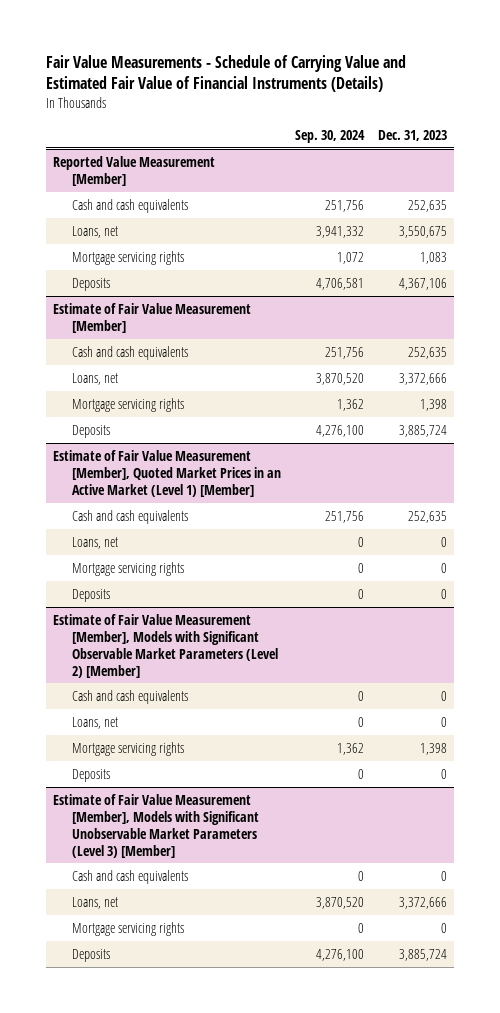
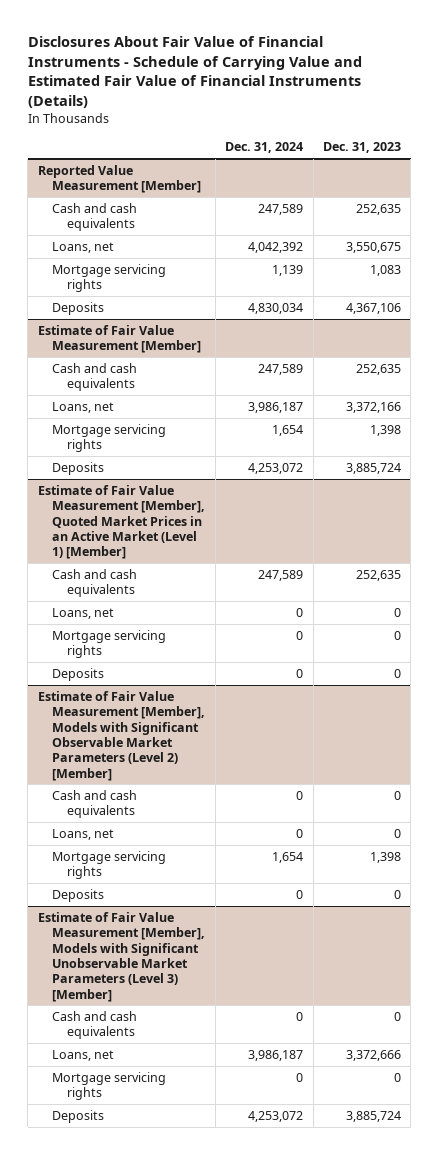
[45,54,406,93] Fair Value Measurements - Schedule of Carrying Value and Estimated Fair Value of Financial Instruments (Details) -> [27,36,362,108] Disclosures About Fair Value of Financial Instruments - Schedule of Carrying Value and Estimated Fair Value of Financial Instruments (Details)
[295,129,366,143] Sep. 30, 2024 -> none
none -> [225,142,304,154] Dec. 31, 2024
[399,372,448,385] 3,372,666 -> [345,401,401,413] 3,372,166

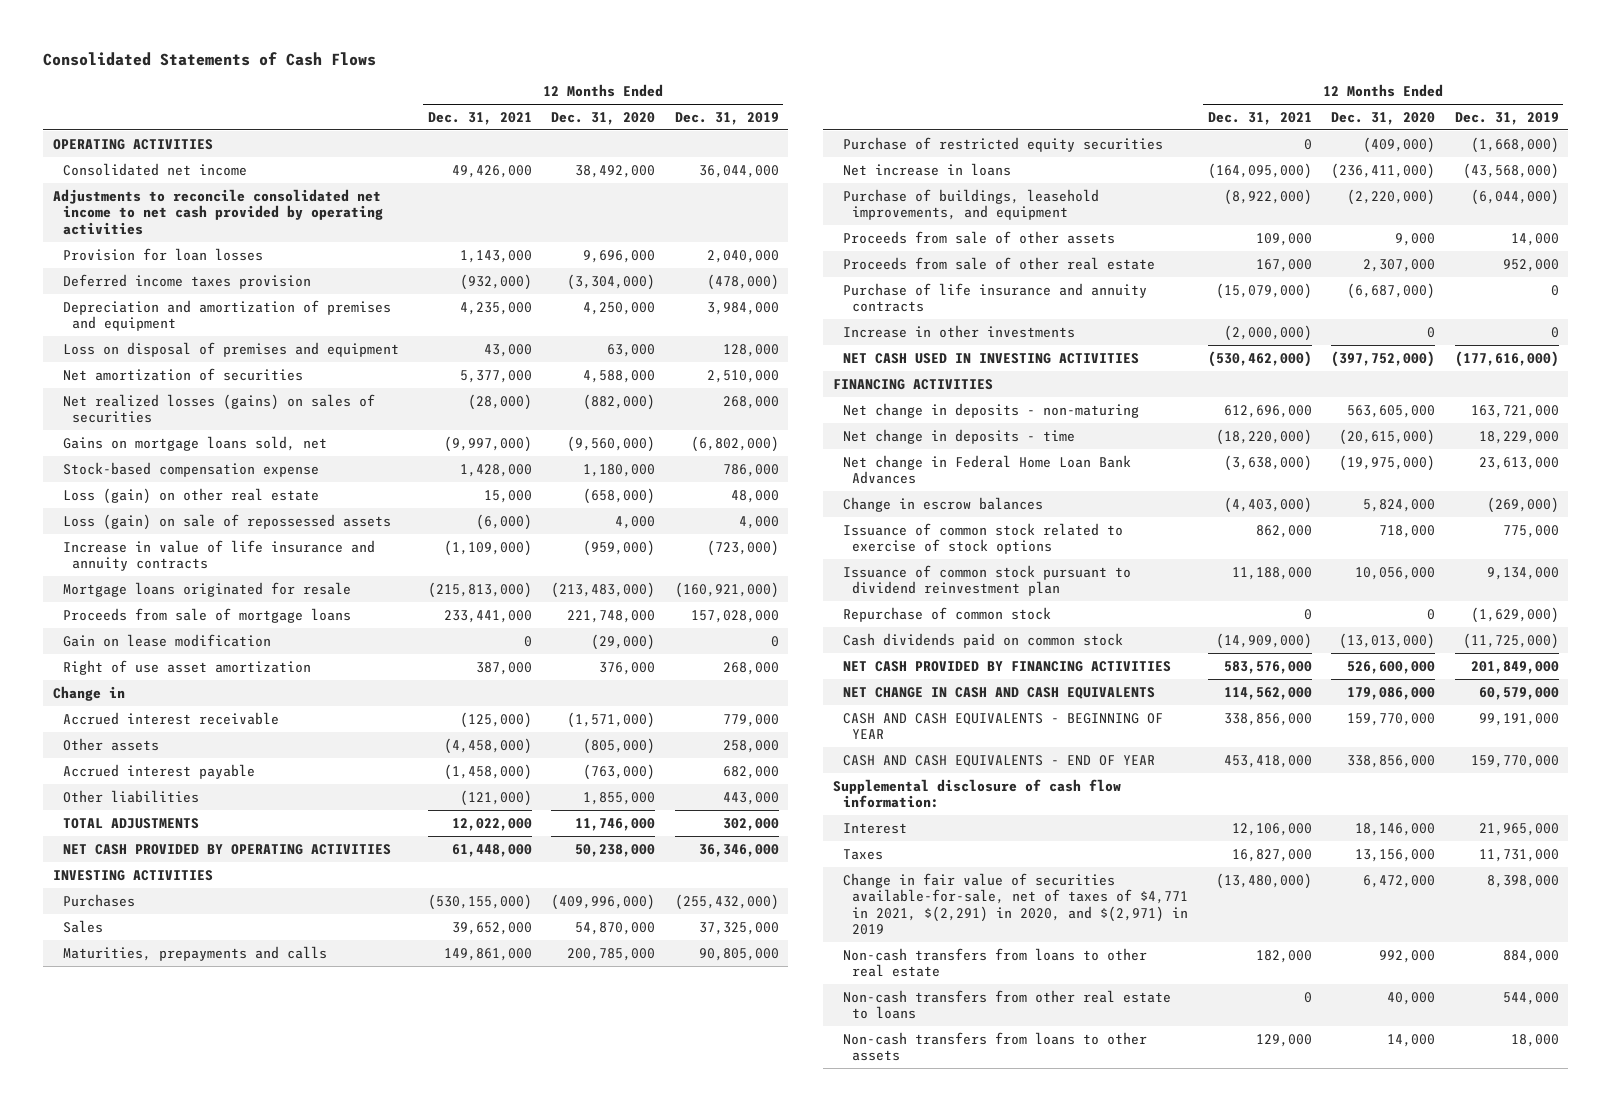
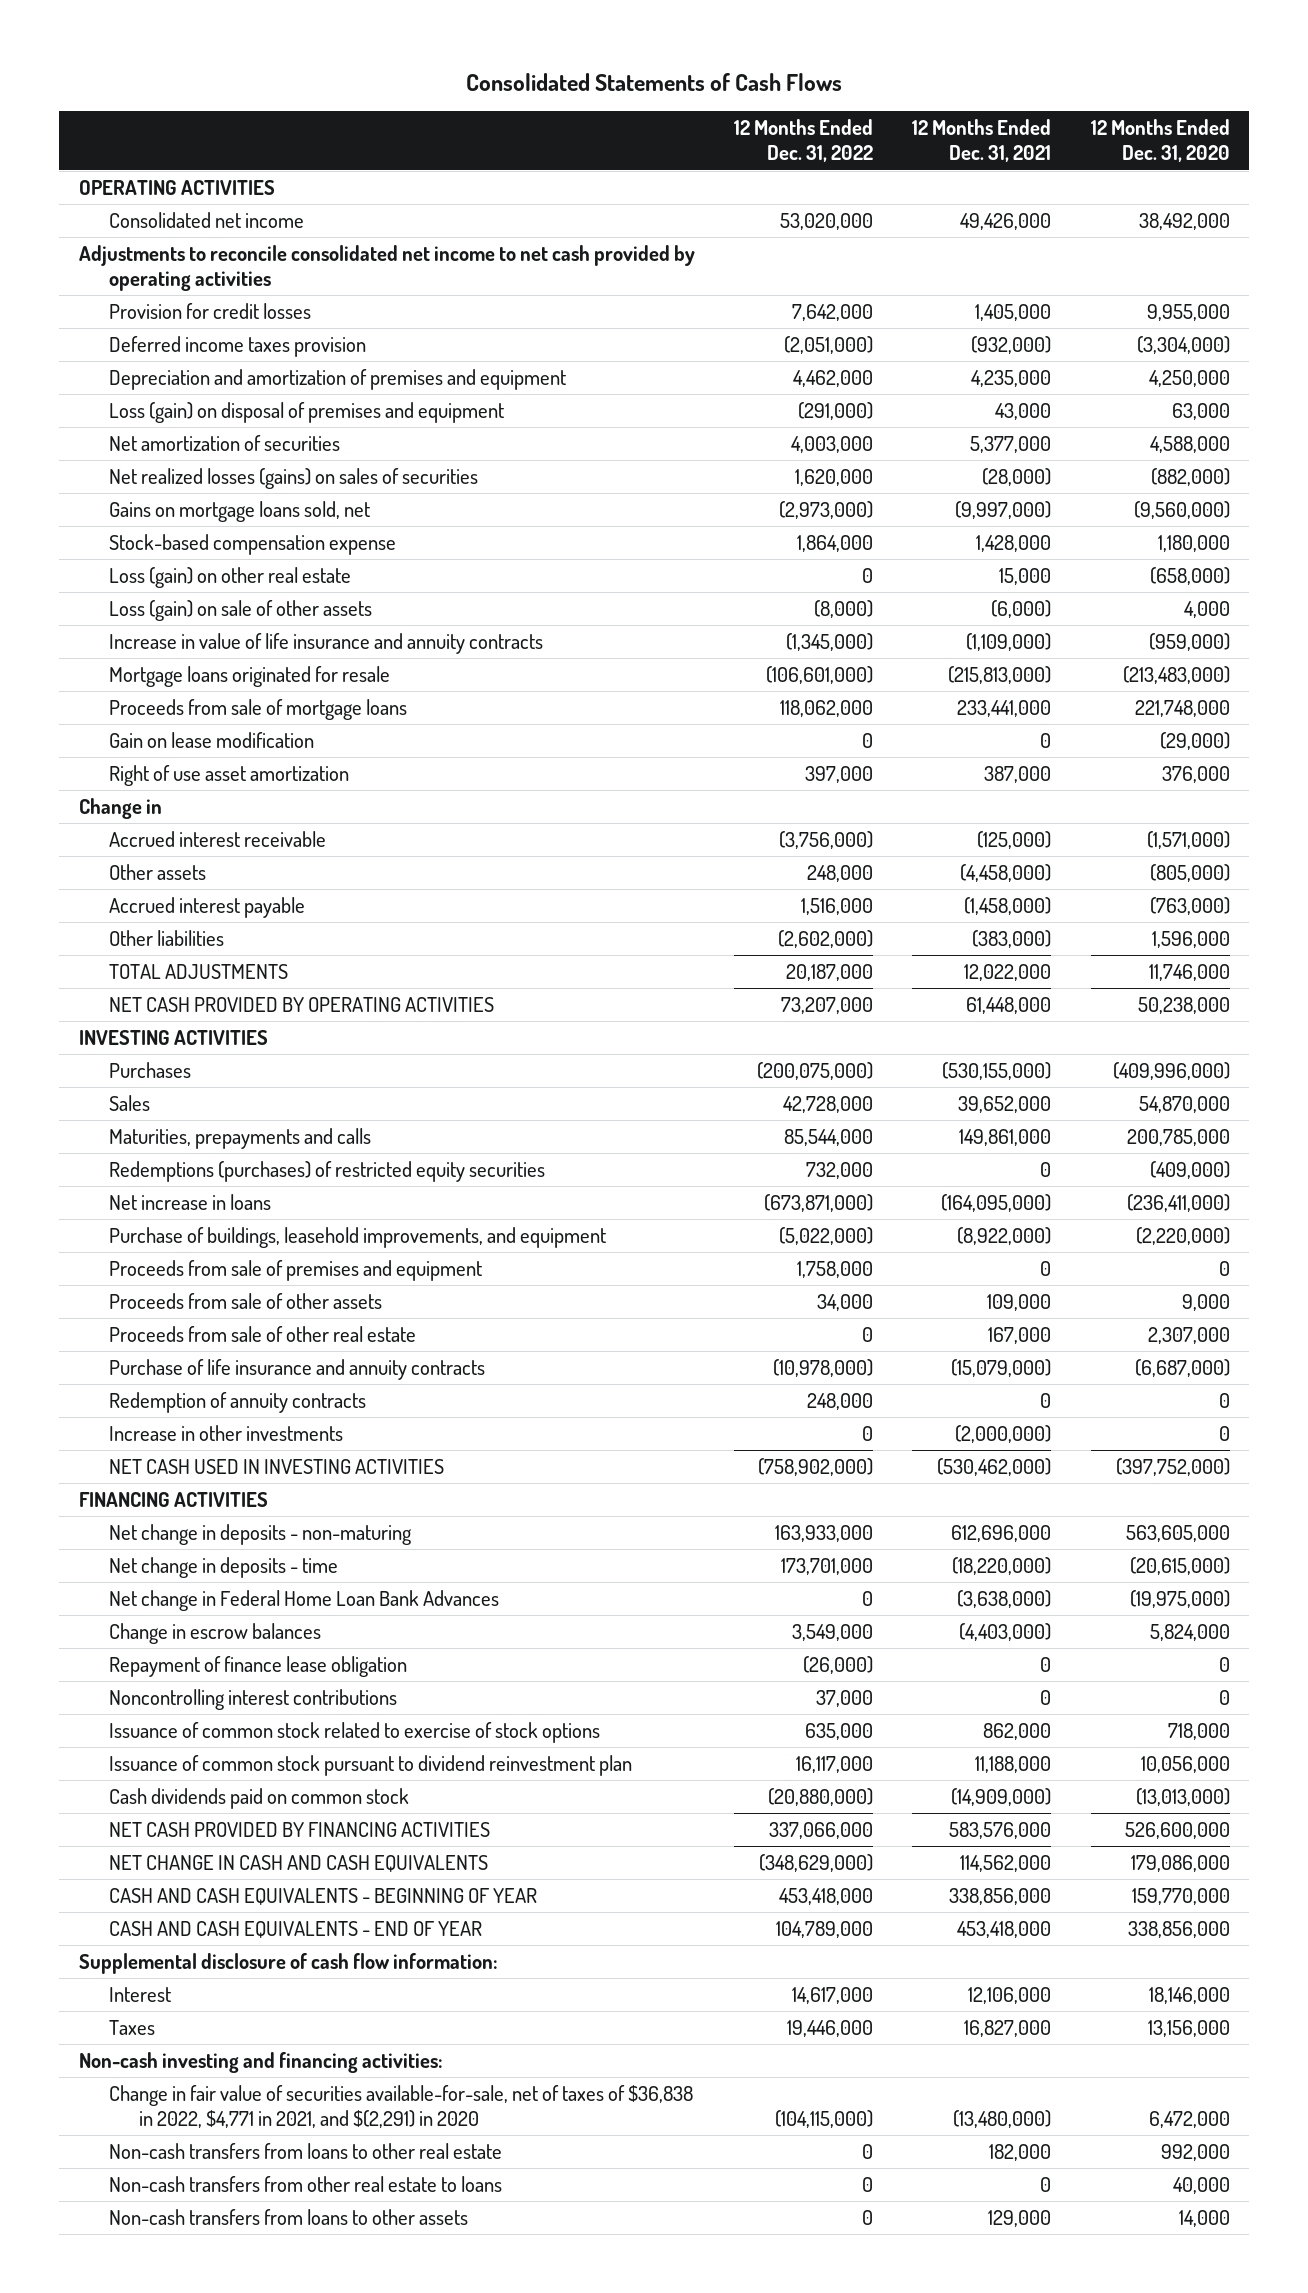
[674,111,779,125] Dec. 31, 2019 -> none
none -> [733,119,873,163] 12 Months Ended Dec. 31, 2022
[62,247,263,261] Provision for loan losses -> [108,303,311,320] Provision for credit losses
[459,249,532,263] 1,143,000 -> [975,304,1052,322] 1,405,000
[583,249,656,263] 9,696,000 -> [1146,304,1230,322] 9,955,000
[62,341,399,357] Loss on disposal of premises and equipment -> [108,402,504,424] Loss (gain) on disposal of premises and equipment
[62,513,391,530] Loss (gain) on sale of repossessed assets -> [108,600,372,622] Loss (gain) on sale of other assets
[459,789,532,806] (121,000) -> [972,930,1052,949] (383,000)
[583,791,656,805] 1,855,000 -> [1151,931,1230,949] 1,596,000
[842,136,1163,152] Purchase of restricted equity securities -> [108,1161,545,1183] Redemptions (purchases) of restricted equity securities
none -> [108,1260,482,1282] Proceeds from sale of premises and equipment
none -> [108,1392,366,1414] Redemption of annuity contracts
none -> [108,1656,407,1678] Repayment of finance lease obligation
none -> [108,1689,397,1711] Noncontrolling interest contributions
[842,606,1051,622] Repurchase of common stock -> none
none -> [78,2052,443,2074] Non-cash investing and financing activities:
[842,872,1189,936] Change in fair value of securities available-for-sale, net of taxes of $4,771 in 2021, $(2,291) in 2020, and $(2,971) in 2019 -> [108,2085,693,2129] Change in fair value of securities available-for-sale, net of taxes of $36,838 in 2022, $4,771 in 2021, and $(2,291) in 2020

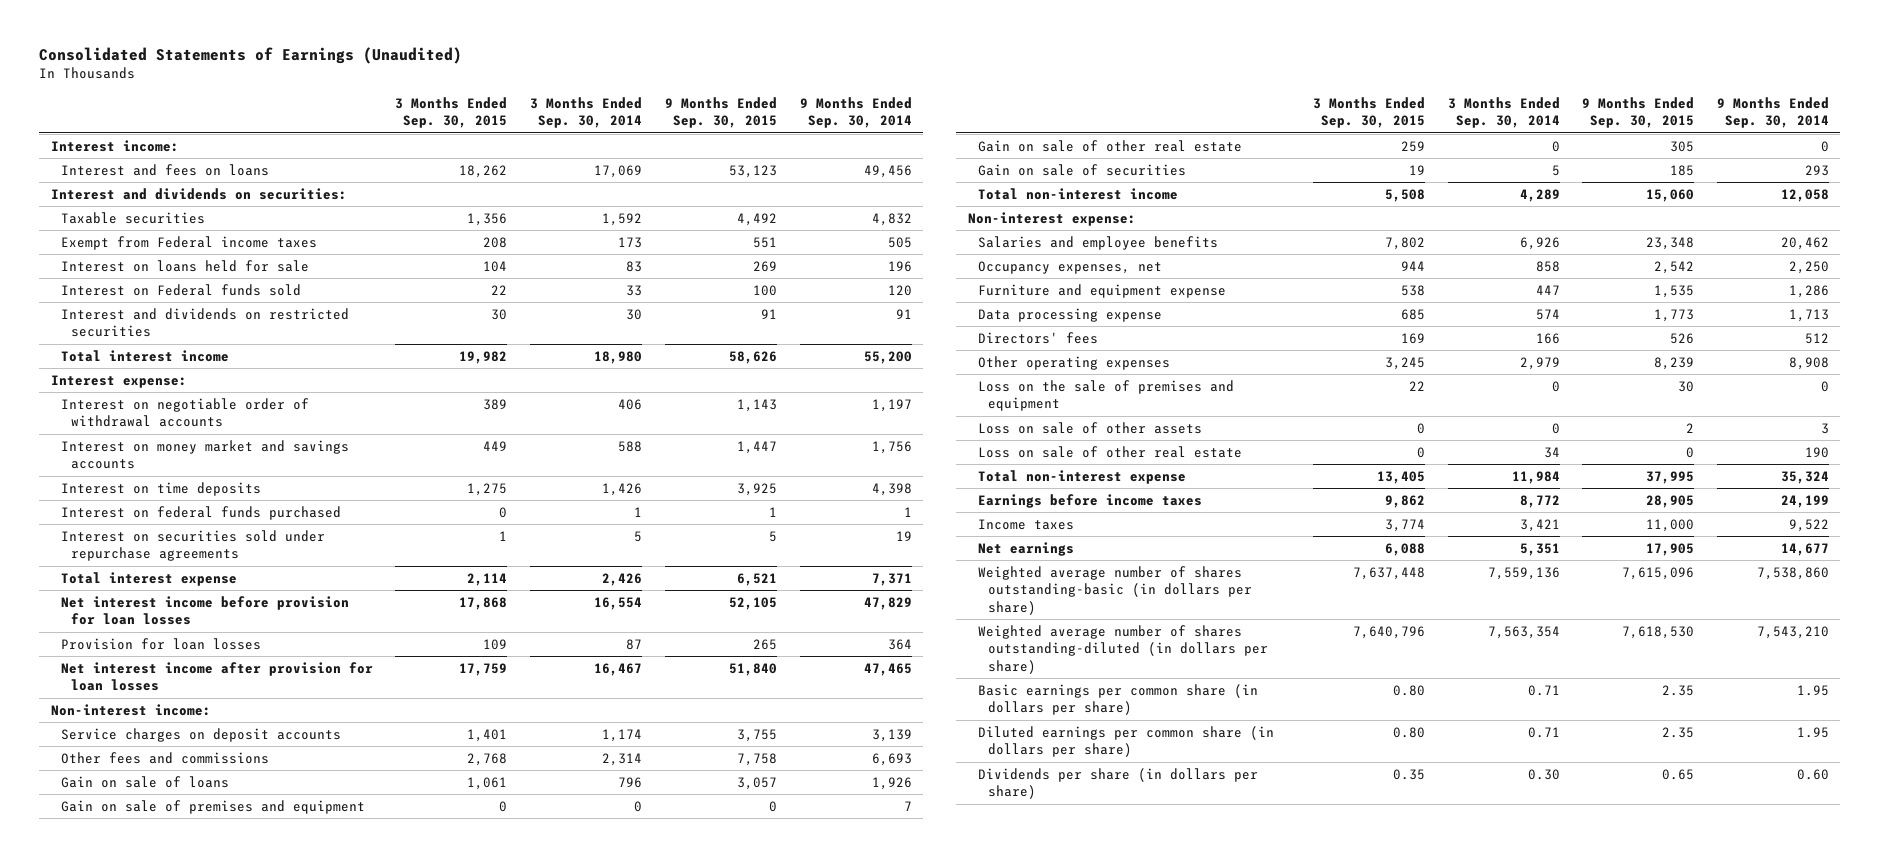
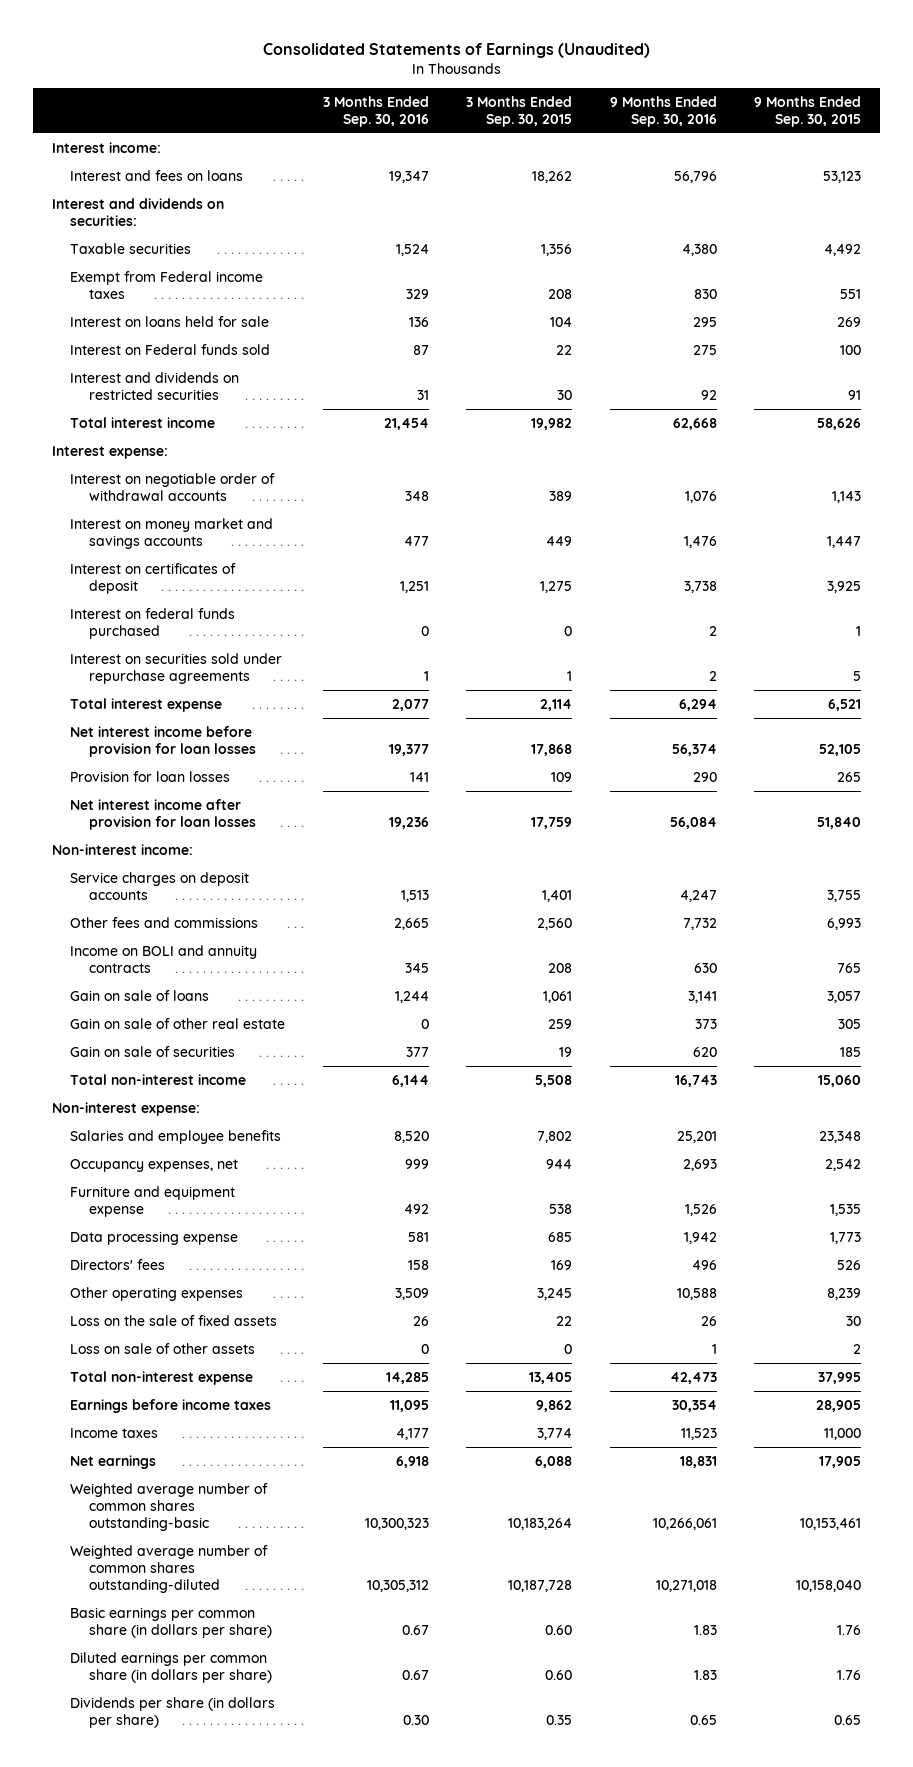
[530,97,643,129] 3 Months Ended Sep. 30, 2014 -> none
[799,97,912,129] 9 Months Ended Sep. 30, 2014 -> none
none -> [322,95,429,127] 3 Months Ended Sep. 30, 2016
none -> [609,95,717,127] 9 Months Ended Sep. 30, 2016
[60,481,261,496] Interest on time deposits -> [70,562,237,595] Interest on certificates of deposit
[467,752,508,766] 2,768 -> [537,917,573,930] 2,560
[736,752,777,766] 7,758 -> [827,917,862,930] 6,993
none -> [70,944,258,974] Income on BOLI and annuity contracts
[60,799,365,814] Gain on sale of premises and equipment -> none
[977,379,1234,412] Loss on the sale of premises and equipment -> [70,1314,278,1326] Loss on the sale of fixed assets
[977,445,1242,458] Loss on sale of other real estate -> none
[977,565,1253,615] Weighted average number of shares outstanding-basic (in dollars per share) -> [70,1482,269,1532] Weighted average number of common shares outstanding-basic
[1352,566,1425,580] 7,637,448 -> [508,1518,573,1531] 10,183,264
[1622,566,1695,580] 7,615,096 -> [800,1518,862,1531] 10,153,461
[977,624,1269,674] Weighted average number of shares outstanding-diluted (in dollars per share) -> [70,1544,269,1594] Weighted average number of common shares outstanding-diluted
[1352,625,1425,639] 7,640,796 -> [508,1580,573,1593] 10,187,728
[1622,625,1695,639] 7,618,530 -> [796,1580,862,1593] 10,158,040
[1392,684,1425,696] 0.80 -> [545,1625,573,1636] 0.60
[1662,684,1695,696] 2.35 -> [837,1625,862,1636] 1.76
[1392,726,1425,738] 0.80 -> [545,1670,573,1681] 0.60
[1662,726,1695,738] 2.35 -> [837,1670,862,1681] 1.76

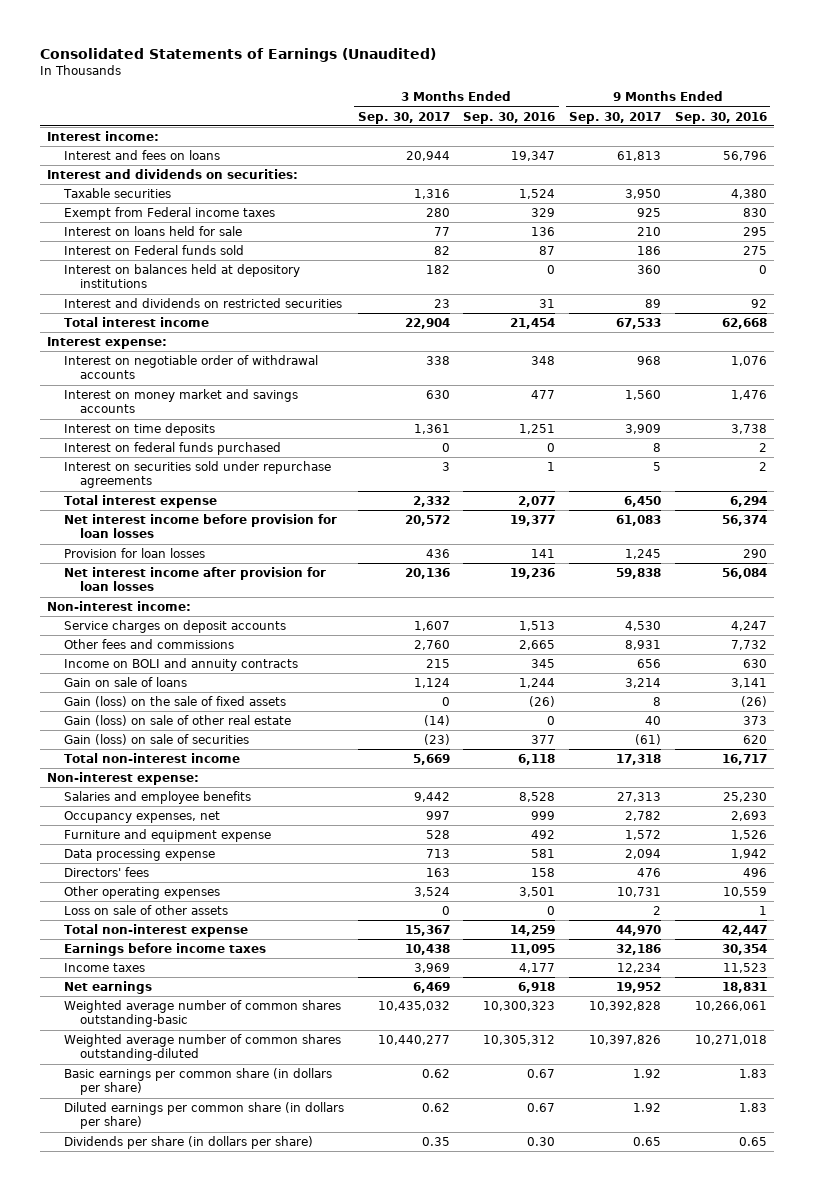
[466,95,573,127] 3 Months Ended Sep. 30, 2015 -> none
[754,95,862,127] 9 Months Ended Sep. 30, 2015 -> none
none -> [357,111,450,124] Sep. 30, 2017
none -> [569,111,662,124] Sep. 30, 2017
none -> [63,264,300,289] Interest on balances held at depository institutions
[70,562,237,595] Interest on certificates of deposit -> [63,423,215,437] Interest on time deposits
none -> [63,696,286,708] Gain (loss) on the sale of fixed assets
[70,1017,286,1029] Gain on sale of other real estate -> [63,715,291,727] Gain (loss) on sale of other real estate
[70,1045,236,1057] Gain on sale of securities -> [63,734,249,746] Gain (loss) on sale of securities
[391,1074,429,1087] 6,144 -> [518,754,556,766] 6,118
[674,1074,717,1087] 16,743 -> [722,754,768,766] 16,717
[393,1130,429,1143] 8,520 -> [519,792,556,803] 8,528
[676,1130,717,1143] 25,201 -> [723,792,768,803] 25,230
[70,1314,278,1326] Loss on the sale of fixed assets -> none
[394,1287,429,1300] 3,509 -> [519,887,556,898] 3,501
[676,1287,717,1300] 10,588 -> [723,887,768,898] 10,559
[385,1371,429,1384] 14,285 -> [510,925,556,937] 14,259
[669,1371,717,1384] 42,473 -> [722,925,768,937] 42,447

